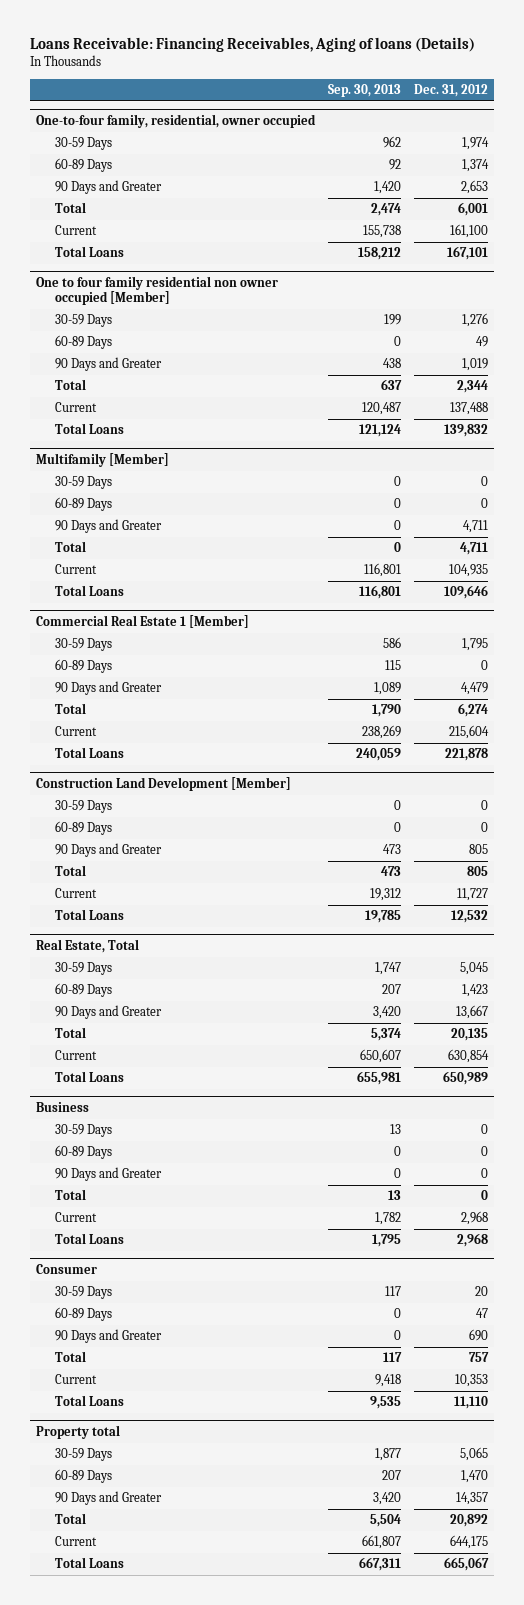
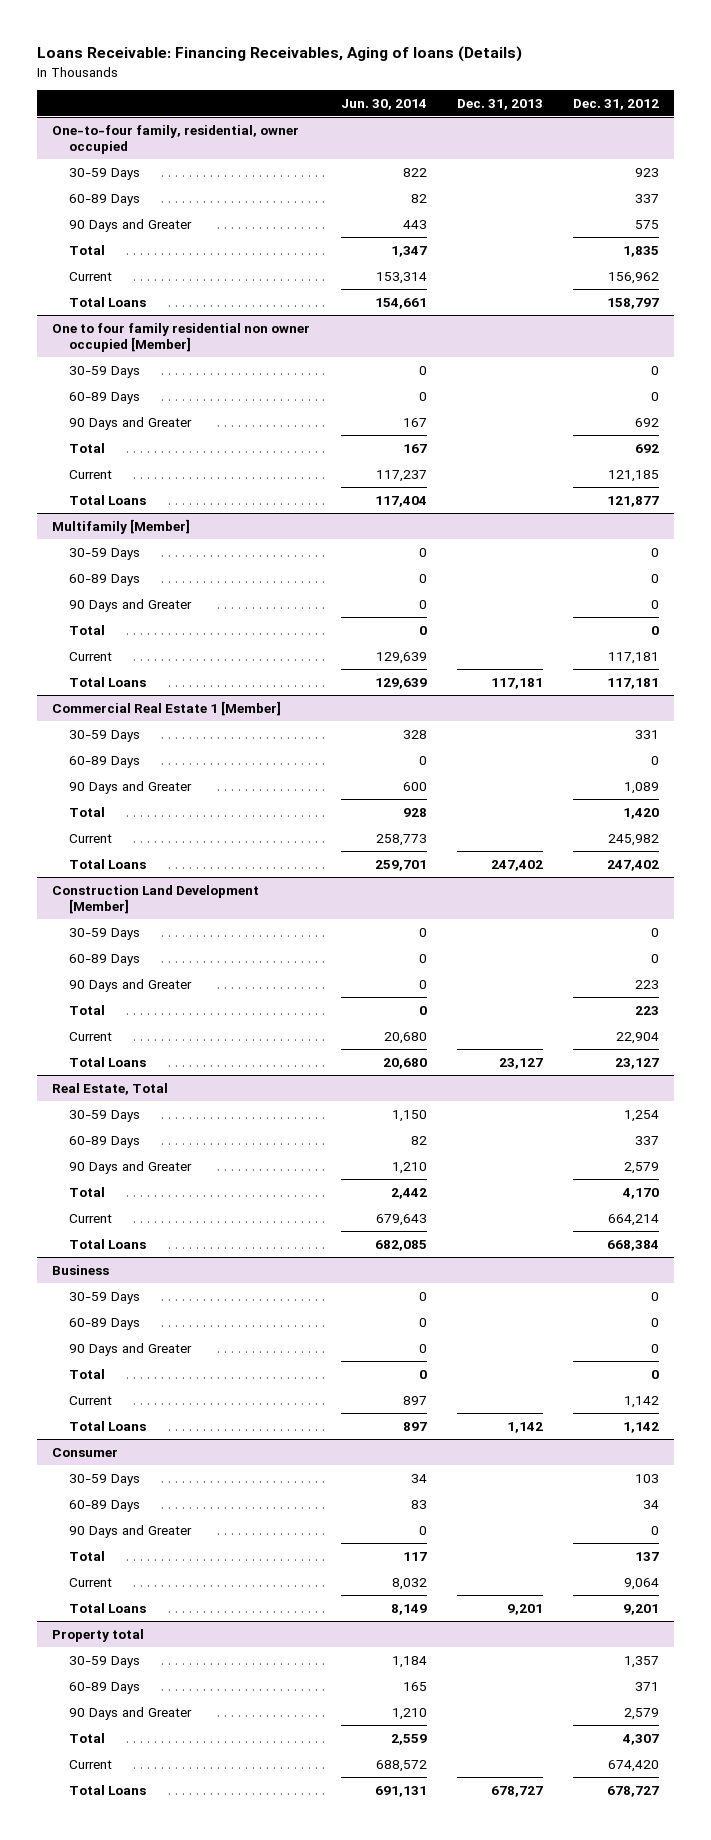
[327,84,401,98] Sep. 30, 2013 -> none
none -> [340,99,427,111] Jun. 30, 2014
none -> [456,99,543,111] Dec. 31, 2013
[461,137,489,151] 1,974 -> [635,167,660,177] 923
[461,159,489,173] 1,374 -> [635,193,660,203] 337
[460,180,488,195] 2,653 -> [635,219,660,229] 575
[457,202,488,217] 6,001 -> [623,245,660,257] 1,835
[449,224,488,239] 161,100 -> [608,271,660,284] 156,962
[446,246,488,261] 167,101 -> [607,297,660,309] 158,797
[461,313,488,328] 1,276 -> [651,365,660,375] 0
[475,336,488,348] 49 -> [651,391,660,401] 0
[461,358,488,372] 1,019 -> [635,417,660,427] 692
[456,380,488,394] 2,344 -> [635,443,660,453] 692
[449,402,488,416] 137,488 -> [608,469,660,482] 121,185
[443,424,488,438] 139,832 -> [607,495,660,507] 121,877
[462,520,488,534] 4,711 -> [651,599,660,609] 0
[459,542,488,556] 4,711 -> [651,625,660,635] 0
[448,564,488,578] 104,935 -> [608,651,660,664] 117,181
[443,585,488,600] 109,646 -> [607,677,660,689] 117,181
[461,638,488,652] 1,795 -> [635,729,660,739] 331
[460,682,488,696] 4,479 -> [624,781,660,794] 1,089
[457,703,488,718] 6,274 -> [623,807,660,819] 1,420
[448,725,489,740] 215,604 -> [608,833,660,846] 245,982
[444,748,488,762] 221,878 -> [607,859,660,871] 247,402
[468,844,488,855] 805 -> [635,979,660,989] 223
[466,866,488,877] 805 -> [635,1005,660,1015] 223
[456,888,488,902] 11,727 -> [616,1031,660,1044] 22,904
[450,910,488,924] 12,532 -> [615,1057,660,1069] 23,127
[459,962,488,976] 5,045 -> [624,1109,660,1122] 1,254
[461,984,488,998] 1,423 -> [635,1135,660,1145] 337
[455,1005,488,1020] 13,667 -> [624,1161,660,1174] 2,579
[450,1028,488,1042] 20,135 -> [622,1187,660,1199] 4,170
[447,1049,489,1064] 630,854 -> [608,1213,660,1226] 664,214
[442,1071,488,1086] 650,989 -> [607,1239,660,1251] 668,384
[460,1211,488,1226] 2,968 -> [624,1395,660,1408] 1,142
[456,1233,488,1248] 2,968 -> [623,1421,660,1433] 1,142
[474,1286,488,1297] 20 -> [635,1473,660,1483] 103
[475,1308,488,1319] 47 -> [643,1499,660,1509] 34
[468,1329,488,1342] 690 -> [651,1525,660,1535] 0
[468,1352,489,1363] 757 -> [635,1551,660,1561] 137
[454,1374,488,1388] 10,353 -> [624,1577,660,1590] 9,064
[453,1396,488,1410] 11,110 -> [623,1603,660,1615] 9,201
[459,1447,488,1462] 5,065 -> [624,1655,660,1668] 1,357
[460,1470,488,1484] 1,470 -> [635,1681,660,1691] 371
[455,1492,488,1506] 14,357 -> [624,1707,660,1720] 2,579
[449,1514,488,1528] 20,892 -> [622,1733,660,1745] 4,307
[449,1535,488,1550] 644,175 -> [608,1759,660,1772] 674,420
[443,1557,489,1572] 665,067 -> [607,1785,660,1797] 678,727

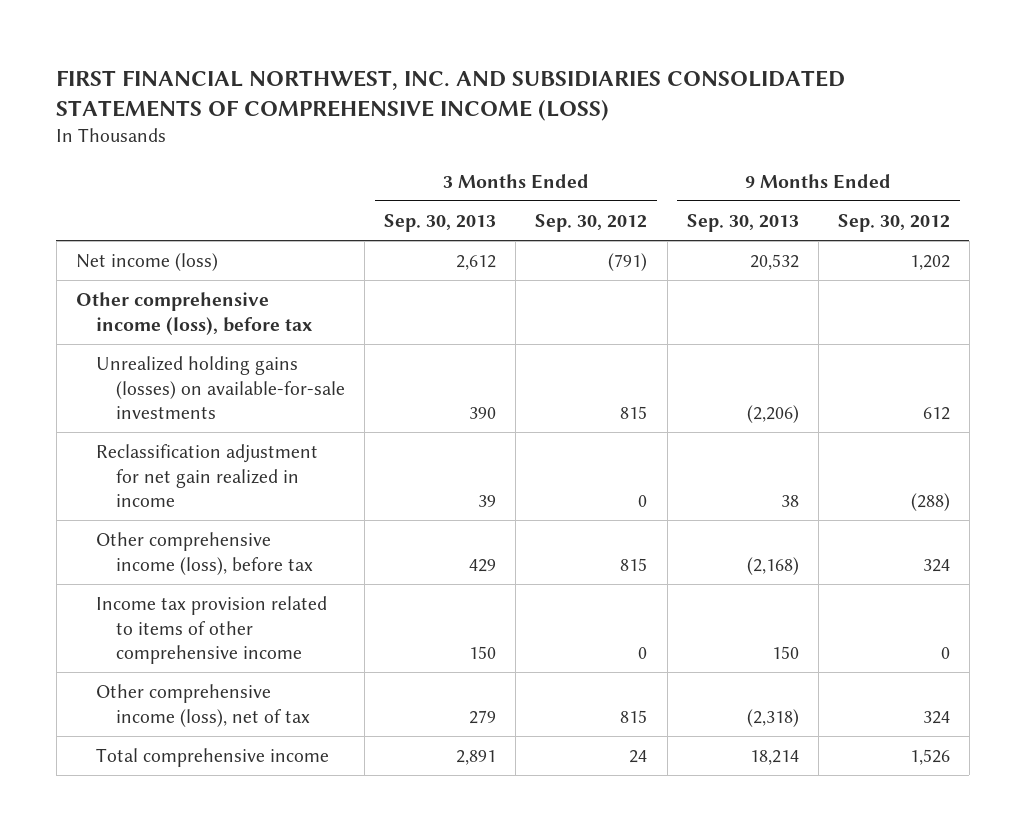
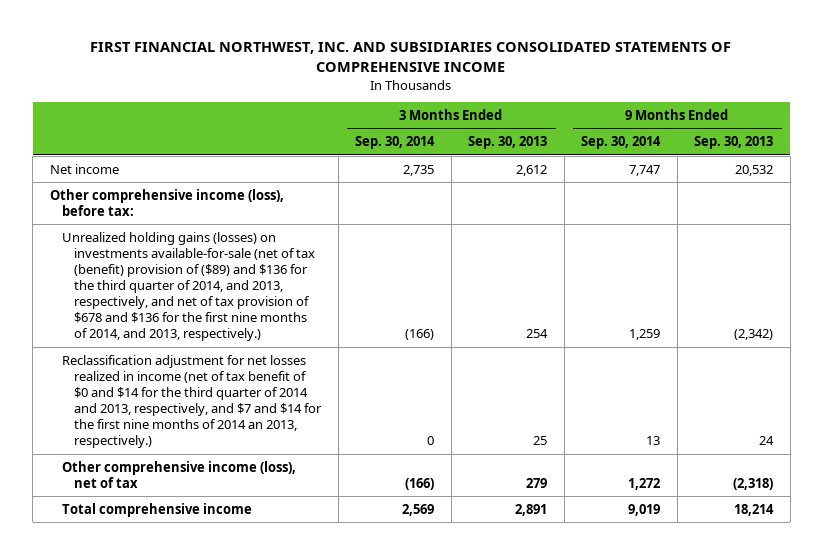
[56,70,846,122] FIRST FINANCIAL NORTHWEST, INC. AND SUBSIDIARIES CONSOLIDATED STATEMENTS OF COMPREHENSIVE INCOME (LOSS) -> [90,42,732,73] FIRST FINANCIAL NORTHWEST, INC. AND SUBSIDIARIES CONSOLIDATED STATEMENTS OF COMPREHENSIVE INCOME
[535,213,648,232] Sep. 30, 2012 -> none
[837,213,950,232] Sep. 30, 2012 -> none
none -> [355,136,436,150] Sep. 30, 2014
none -> [581,136,662,150] Sep. 30, 2014
[95,443,318,508] Reclassification adjustment for net gain realized in income -> none
[95,531,314,575] Other comprehensive income (loss), before tax -> none
[95,595,327,665] Income tax provision related to items of other comprehensive income -> none
[75,252,218,271] Net income (loss) -> [49,163,119,174] Net income
[75,291,313,335] Other comprehensive income (loss), before tax -> [49,188,284,216] Other comprehensive income (loss), before tax:
[95,355,346,420] Unrealized holding gains (losses) on available-for-sale investments -> [61,231,316,342] Unrealized holding gains (losses) on investments available-for-sale (net of tax (benefit) provision of ($89) and $136 for the third quarter of 2014, and 2013, respectively, and net of tax provision of $678 and $136 for the first nine months of 2014, and 2013, respectively.)
[469,407,497,420] 390 -> [526,329,549,339] 254
[746,405,799,424] (2,206) -> [734,329,774,341] (2,342)
none -> [61,354,323,449] Reclassification adjustment for net losses realized in income (net of tax benefit of $0 and $14 for the third quarter of 2014 and 2013, respectively, and $7 and $14 for the first nine months of 2014 an 2013, respectively.)

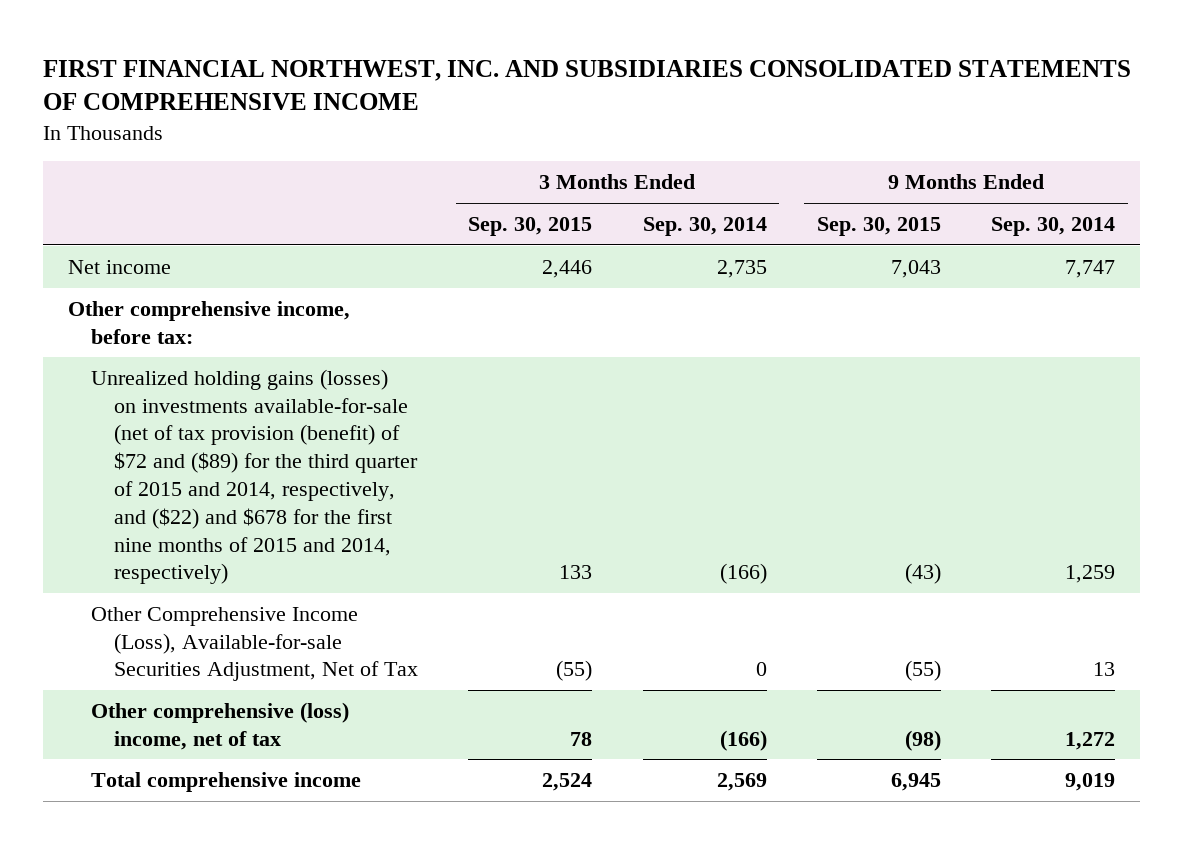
[468,136,548,150] Sep. 30, 2013 -> none
[694,136,774,150] Sep. 30, 2013 -> none
none -> [468,216,593,236] Sep. 30, 2015
none -> [816,216,941,236] Sep. 30, 2015
[49,188,284,216] Other comprehensive income (loss), before tax: -> [67,300,350,344] Other comprehensive income, before tax:
[61,231,316,342] Unrealized holding gains (losses) on investments available-for-sale (net of tax (benefit) provision of ($89) and $136 for the third quarter of 2014, and 2013, respectively, and net of tax provision of $678 and $136 for the first nine months of 2014, and 2013, respectively.) -> [91,368,419,585] Unrealized holding gains (losses) on investments available-for-sale (net of tax provision (benefit) of $72 and ($89) for the third quarter of 2015 and 2014, respectively, and ($22) and $678 for the first nine months of 2015 and 2014, respectively)
[61,354,323,449] Reclassification adjustment for net losses realized in income (net of tax benefit of $0 and $14 for the third quarter of 2014 and 2013, respectively, and $7 and $14 for the first nine months of 2014 an 2013, respectively.) -> [91,606,419,682] Other Comprehensive Income (Loss), Available-for-sale Securities Adjustment, Net of Tax
[61,460,296,488] Other comprehensive income (loss), net of tax -> [91,701,350,750] Other comprehensive (loss) income, net of tax

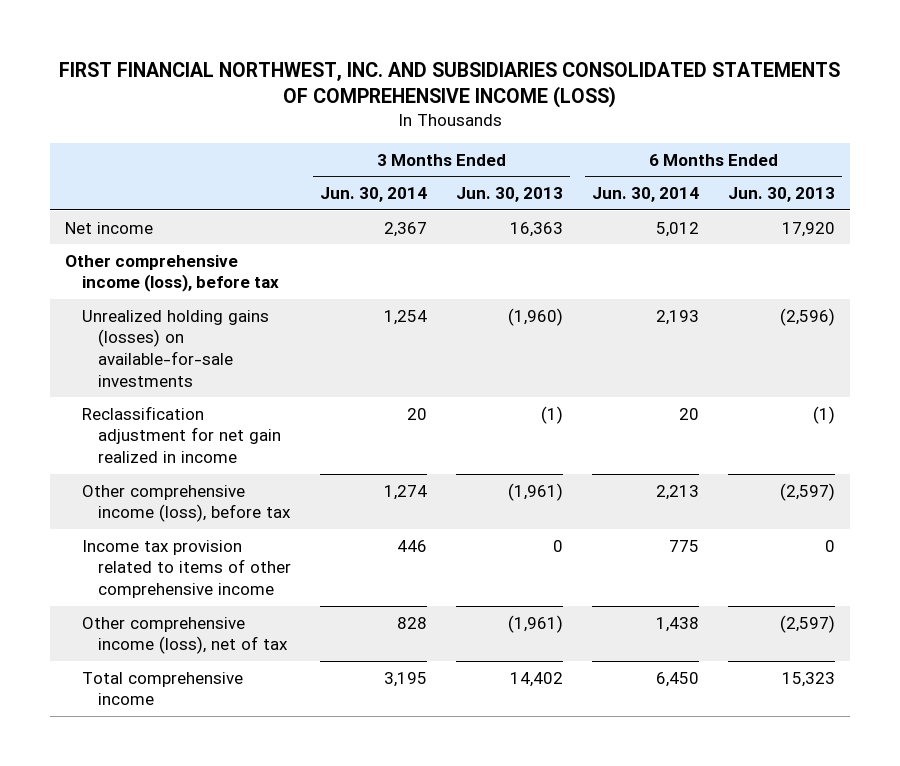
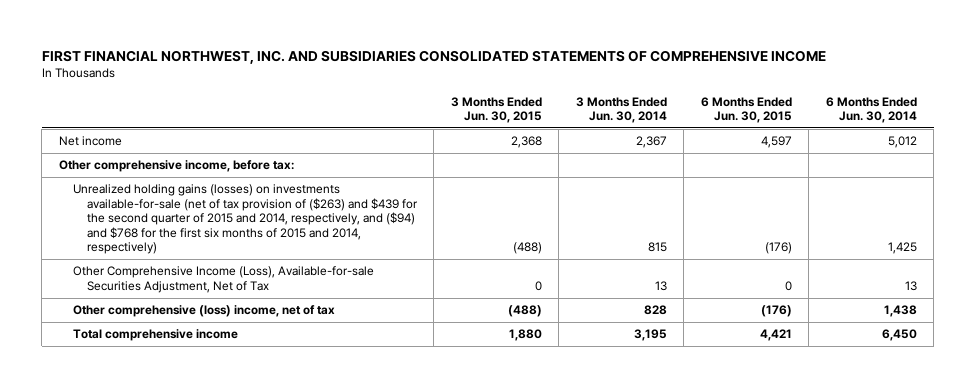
[58,61,840,109] FIRST FINANCIAL NORTHWEST, INC. AND SUBSIDIARIES CONSOLIDATED STATEMENTS OF COMPREHENSIVE INCOME (LOSS) -> [41,49,826,64] FIRST FINANCIAL NORTHWEST, INC. AND SUBSIDIARIES CONSOLIDATED STATEMENTS OF COMPREHENSIVE INCOME
[456,187,564,203] Jun. 30, 2013 -> none
[728,187,836,203] Jun. 30, 2013 -> none
none -> [450,96,542,124] 3 Months Ended Jun. 30, 2015
none -> [700,96,792,124] 6 Months Ended Jun. 30, 2015
[81,405,282,463] Reclassification adjustment for net gain realized in income -> none
[81,484,292,523] Other comprehensive income (loss), before tax -> none
[81,539,292,598] Income tax provision related to items of other comprehensive income -> none
[64,254,279,293] Other comprehensive income (loss), before tax -> [58,160,294,173] Other comprehensive income, before tax:
[81,309,269,387] Unrealized holding gains (losses) on available-for-sale investments -> [72,184,418,255] Unrealized holding gains (losses) on investments available-for-sale (net of tax provision of ($263) and $439 for the second quarter of 2015 and 2014, respectively, and ($94) and $768 for the first six months of 2015 and 2014, respectively)
[384,309,428,325] 1,254 -> [647,242,667,253] 815
[656,309,700,325] 2,193 -> [887,242,917,255] 1,425
none -> [72,266,374,293] Other Comprehensive Income (Loss), Available-for-sale Securities Adjustment, Net of Tax
[81,616,289,655] Other comprehensive income (loss), net of tax -> [72,305,335,318] Other comprehensive (loss) income, net of tax

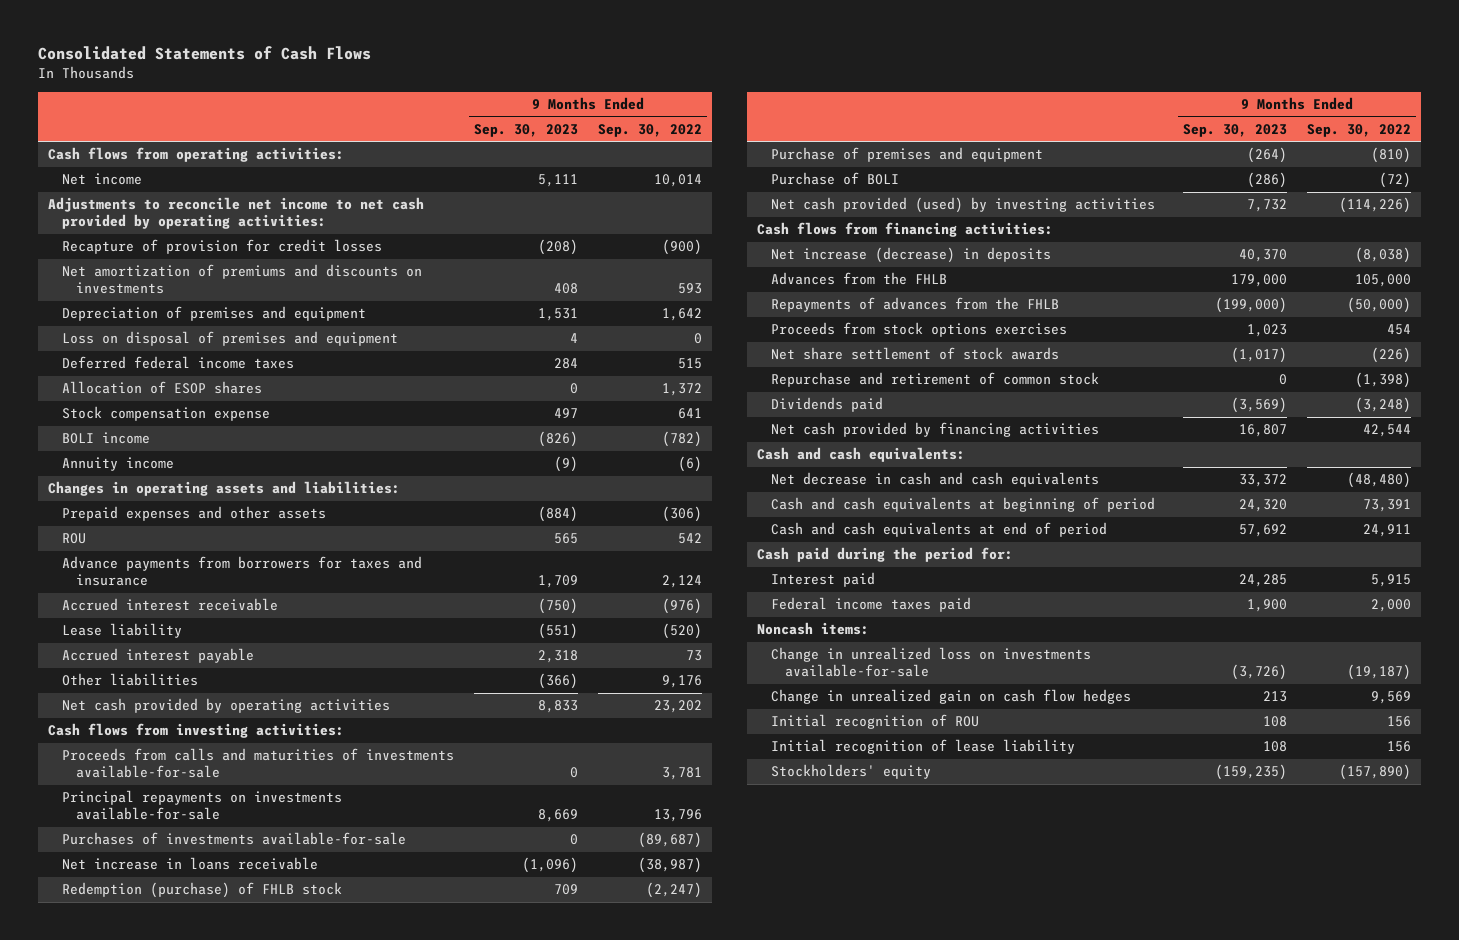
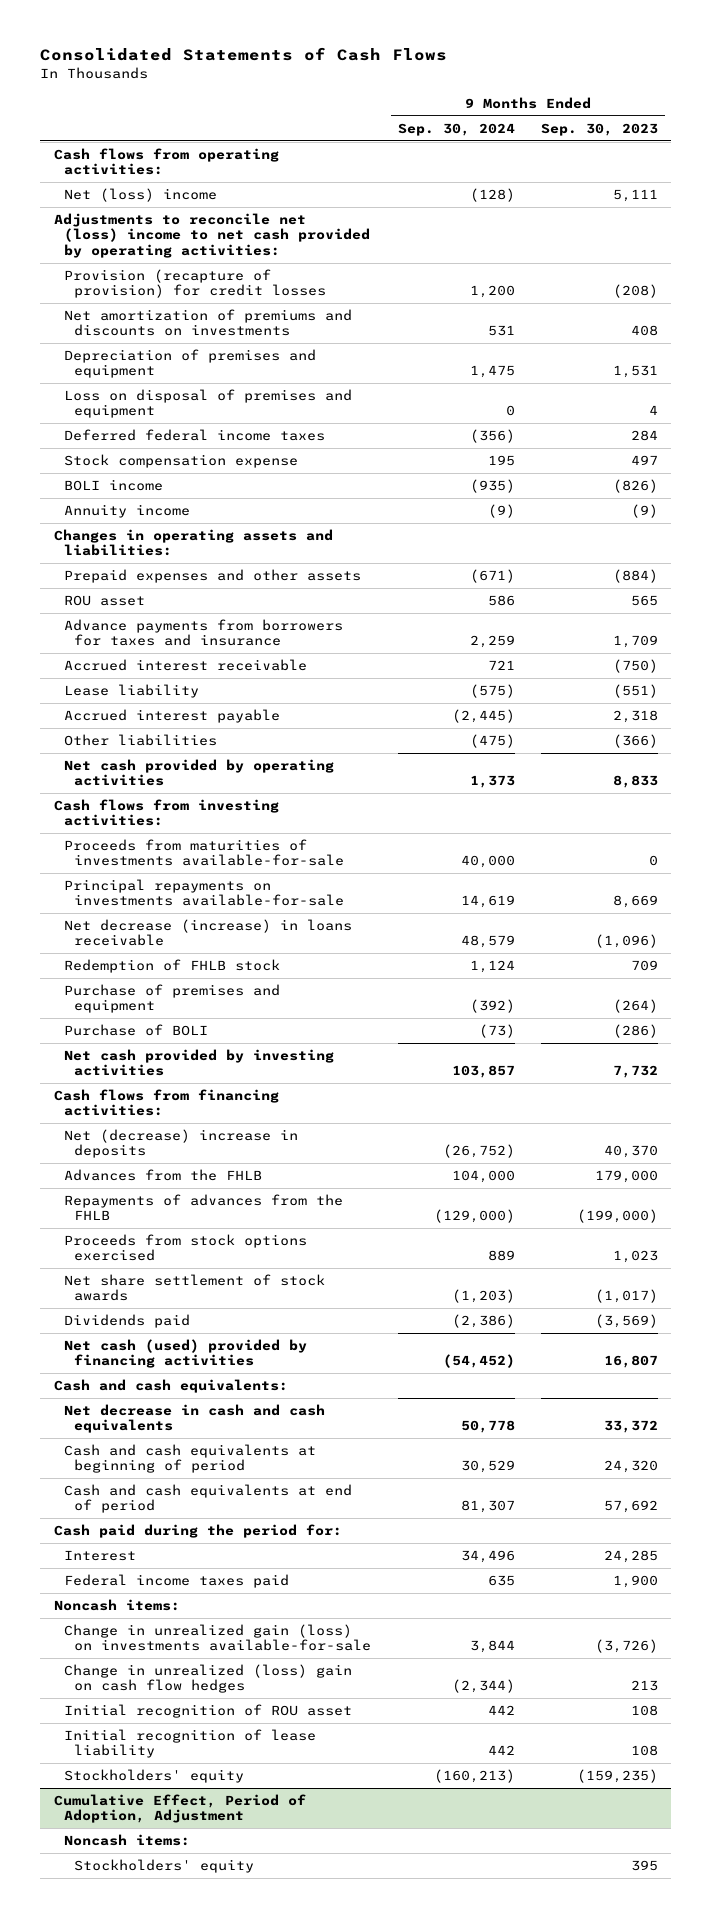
[597,123,702,137] Sep. 30, 2022 -> none
none -> [397,122,515,136] Sep. 30, 2024
[61,173,142,186] Net income -> [63,187,217,202] Net (loss) income
[47,197,424,230] Adjustments to reconcile net income to net cash provided by operating activities: -> [53,212,370,259] Adjustments to reconcile net (loss) income to net cash provided by operating activities:
[61,239,382,255] Recapture of provision for credit losses -> [63,268,327,299] Provision (recapture of provision) for credit losses
[61,381,262,395] Allocation of ESOP shares -> none
[61,533,86,545] ROU -> [63,594,145,606] ROU asset
[61,748,454,779] Proceeds from calls and maturities of investments available-for-sale -> [63,838,345,867] Proceeds from maturities of investments available-for-sale
[61,832,406,846] Purchases of investments available-for-sale -> none
[61,857,318,871] Net increase in loans receivable -> [63,918,352,947] Net decrease (increase) in loans receivable
[61,882,342,899] Redemption (purchase) of FHLB stock -> [63,958,280,973] Redemption of FHLB stock
[770,197,1155,214] Net cash provided (used) by investing activities -> [63,1048,334,1077] Net cash provided by investing activities
[770,247,1051,264] Net increase (decrease) in deposits -> [63,1128,298,1159] Net (decrease) increase in deposits
[770,322,1067,338] Proceeds from stock options exercises -> [63,1233,307,1262] Proceeds from stock options exercised
[770,372,1099,388] Repurchase and retirement of common stock -> none
[770,422,1099,438] Net cash provided by financing activities -> [63,1338,307,1369] Net cash (used) provided by financing activities
[770,572,875,588] Interest paid -> [63,1549,136,1561] Interest
[770,647,1091,678] Change in unrealized loss on investments available-for-sale -> [63,1623,372,1652] Change in unrealized gain (loss) on investments available-for-sale
[770,689,1131,705] Change in unrealized gain on cash flow hedges -> [63,1663,352,1694] Change in unrealized (loss) gain on cash flow hedges
[770,714,979,730] Initial recognition of ROU -> [63,1703,352,1718] Initial recognition of ROU asset
none -> [53,1793,306,1824] Cumulative Effect, Period of Adoption, Adjustment
none -> [63,1833,190,1846] Noncash items:
none -> [74,1858,255,1873] Stockholders' equity

